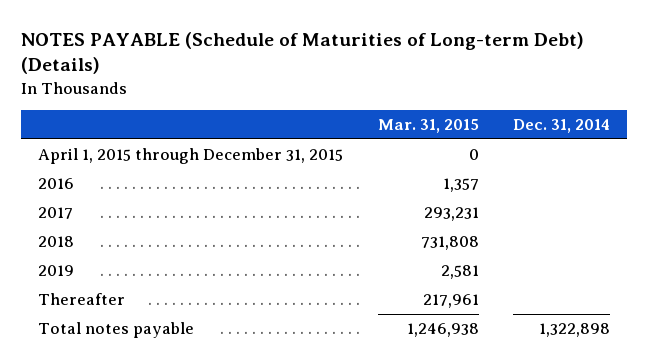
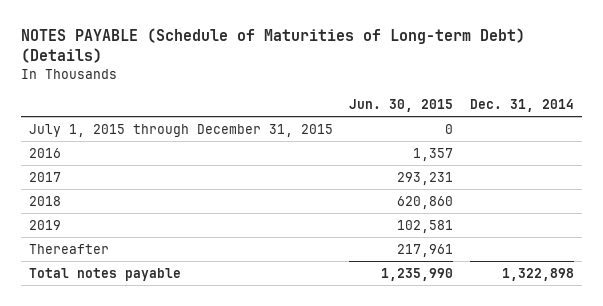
[377,119,479,134] Mar. 31, 2015 -> none
none -> [349,99,454,113] Jun. 30, 2015
[37,148,343,165] April 1, 2015 through December 31, 2015 -> [28,123,333,137] July 1, 2015 through December 31, 2015

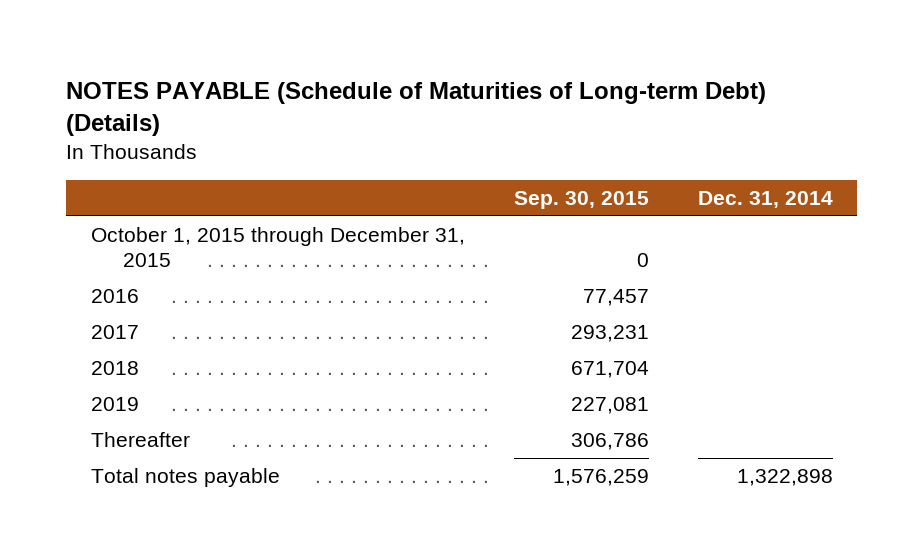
[349,99,454,113] Jun. 30, 2015 -> none
none -> [513,191,649,210] Sep. 30, 2015
[28,123,333,137] July 1, 2015 through December 31, 2015 -> [90,227,465,268] October 1, 2015 through December 31, 2015

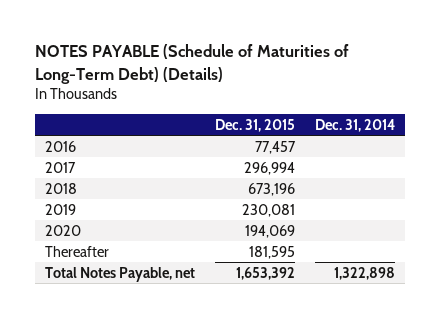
[66,81,767,137] NOTES PAYABLE (Schedule of Maturities of Long-term Debt) (Details) -> [34,44,349,84] NOTES PAYABLE (Schedule of Maturities of Long-Term Debt) (Details)
[513,191,649,210] Sep. 30, 2015 -> none
none -> [214,118,295,132] Dec. 31, 2015
[90,227,465,268] October 1, 2015 through December 31, 2015 -> none
none -> [44,224,81,236] 2020
[90,468,280,488] Total notes payable -> [44,266,195,282] Total Notes Payable, net

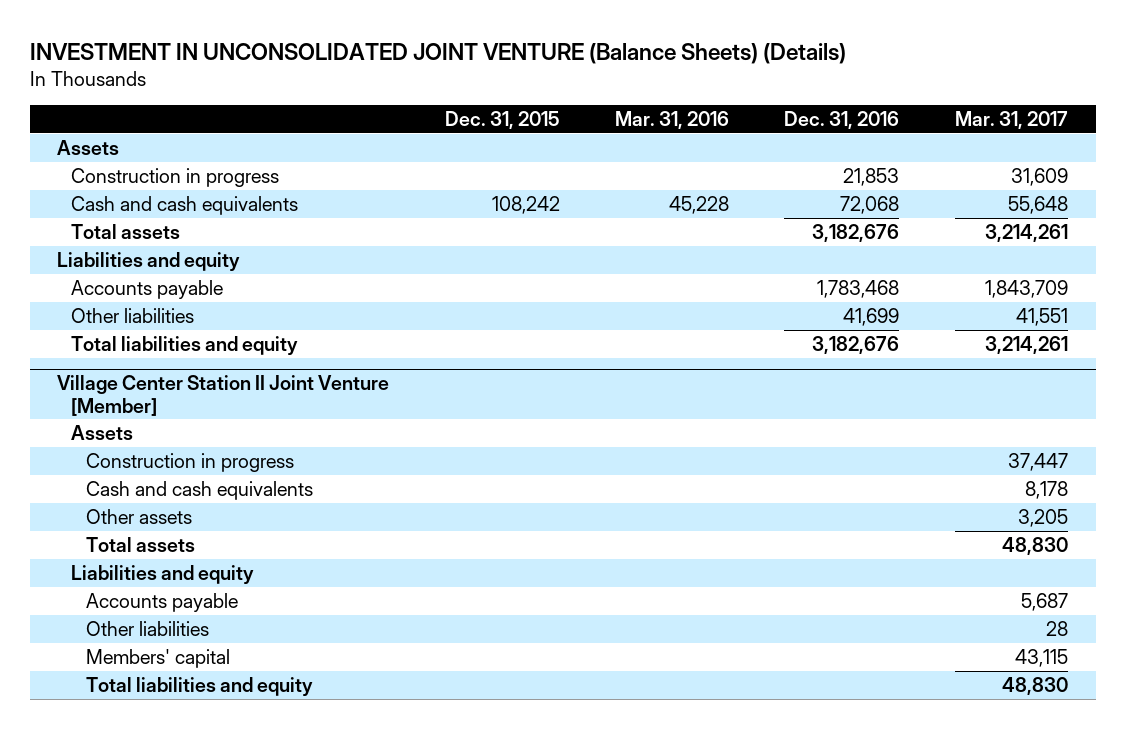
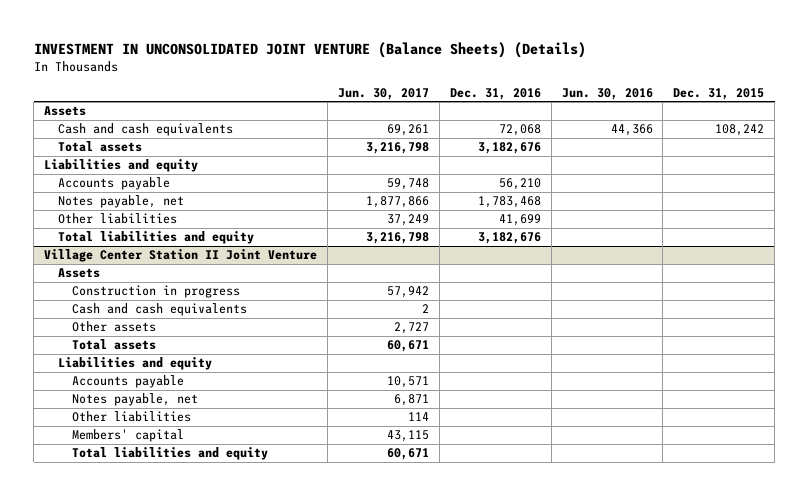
[615,111,730,130] Mar. 31, 2016 -> none
[954,111,1068,130] Mar. 31, 2017 -> none
none -> [338,87,430,100] Jun. 30, 2017
none -> [561,87,653,100] Jun. 30, 2016
[71,167,280,187] Construction in progress -> none
[817,279,900,298] 1,783,468 -> [498,178,541,191] 56,210
none -> [58,195,185,209] Notes payable, net
[57,375,390,416] Village Center Station II Joint Venture [Member] -> [44,249,318,263] Village Center Station II Joint Venture
none -> [72,393,199,407] Notes payable, net

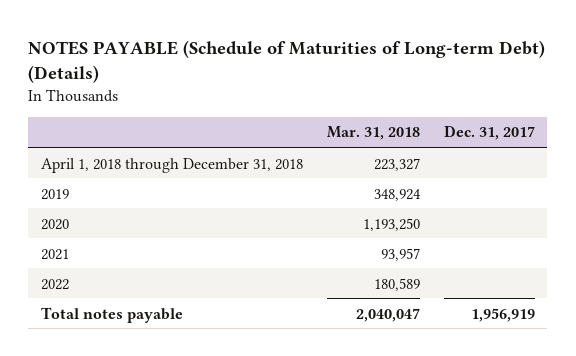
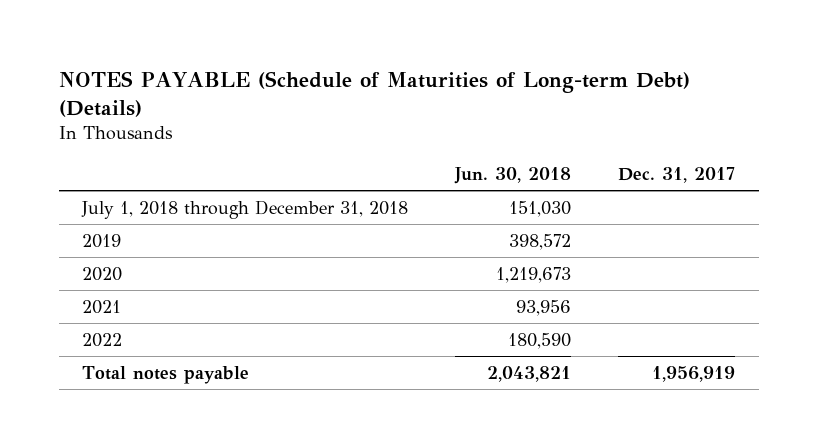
[326,126,420,141] Mar. 31, 2018 -> none
none -> [454,166,572,184] Jun. 30, 2018
[40,157,303,173] April 1, 2018 through December 31, 2018 -> [81,199,409,219] July 1, 2018 through December 31, 2018

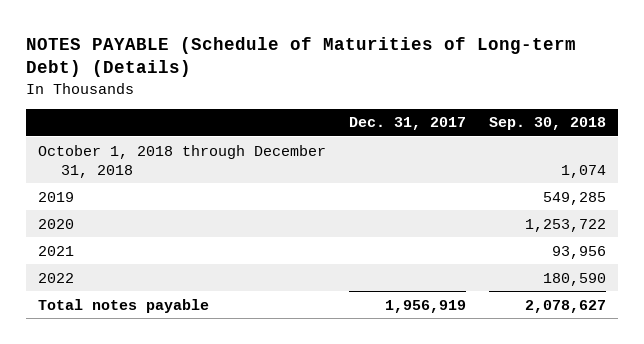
[454,166,572,184] Jun. 30, 2018 -> none
none -> [489,117,607,131] Sep. 30, 2018
[81,199,409,219] July 1, 2018 through December 31, 2018 -> [38,144,327,178] October 1, 2018 through December 31, 2018

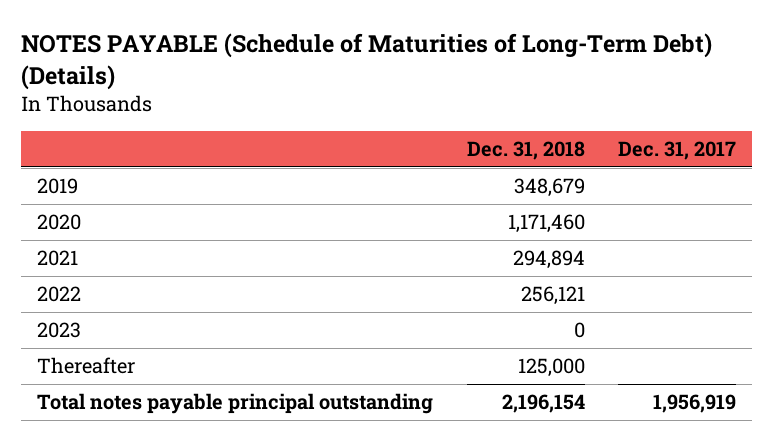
[26,36,577,78] NOTES PAYABLE (Schedule of Maturities of Long-term Debt) (Details) -> [20,33,712,90] NOTES PAYABLE (Schedule of Maturities of Long-Term Debt) (Details)
[489,117,607,131] Sep. 30, 2018 -> none
none -> [466,141,585,161] Dec. 31, 2018
[38,144,327,178] October 1, 2018 through December 31, 2018 -> none
none -> [37,322,82,339] 2023
none -> [37,357,136,375] Thereafter
[38,298,210,313] Total notes payable -> [37,393,434,415] Total notes payable principal outstanding

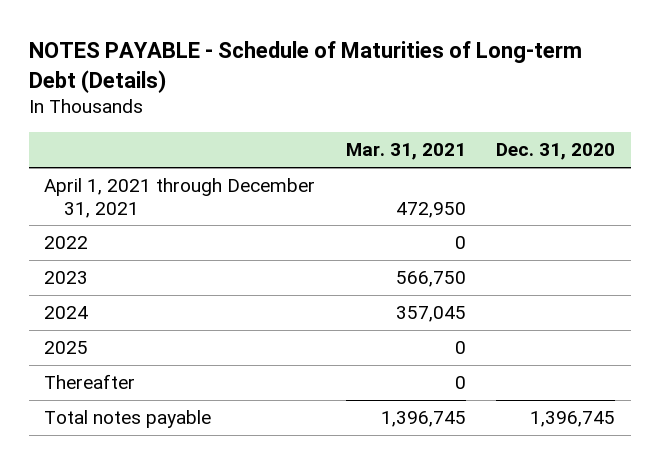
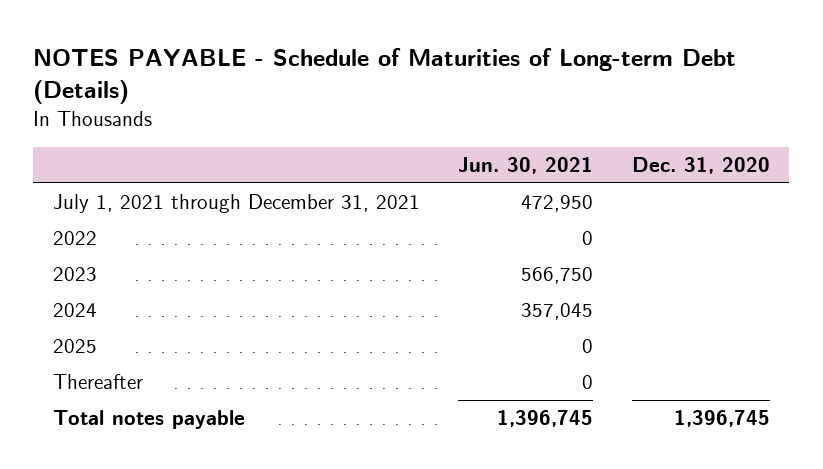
[345,143,466,161] Mar. 31, 2021 -> none
none -> [458,156,594,174] Jun. 30, 2021
[44,178,316,218] April 1, 2021 through December 31, 2021 -> [52,194,420,214] July 1, 2021 through December 31, 2021

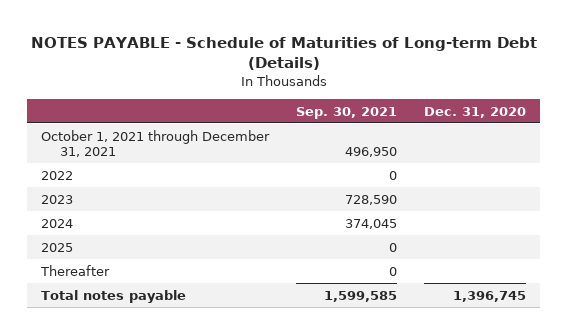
[458,156,594,174] Jun. 30, 2021 -> none
none -> [296,106,398,119] Sep. 30, 2021
[52,194,420,214] July 1, 2021 through December 31, 2021 -> [40,129,270,158] October 1, 2021 through December 31, 2021

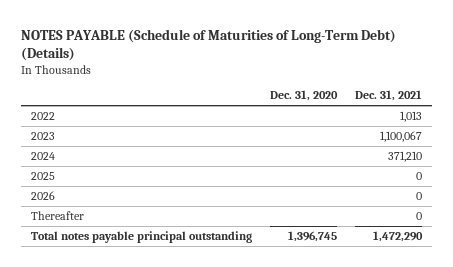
[30,36,537,70] NOTES PAYABLE - Schedule of Maturities of Long-term Debt (Details) -> [21,28,397,61] NOTES PAYABLE (Schedule of Maturities of Long-Term Debt) (Details)
[296,106,398,119] Sep. 30, 2021 -> none
none -> [355,90,423,102] Dec. 31, 2021
[40,129,270,158] October 1, 2021 through December 31, 2021 -> none
none -> [30,190,55,200] 2026
[40,289,186,303] Total notes payable -> [30,230,252,243] Total notes payable principal outstanding

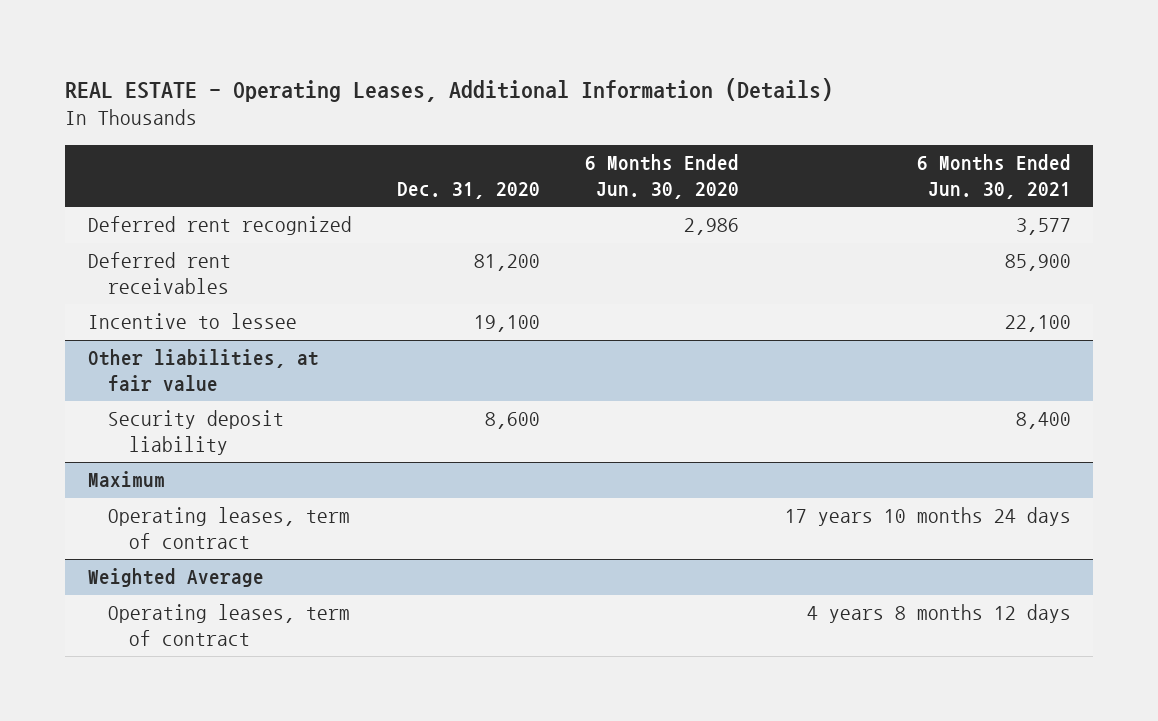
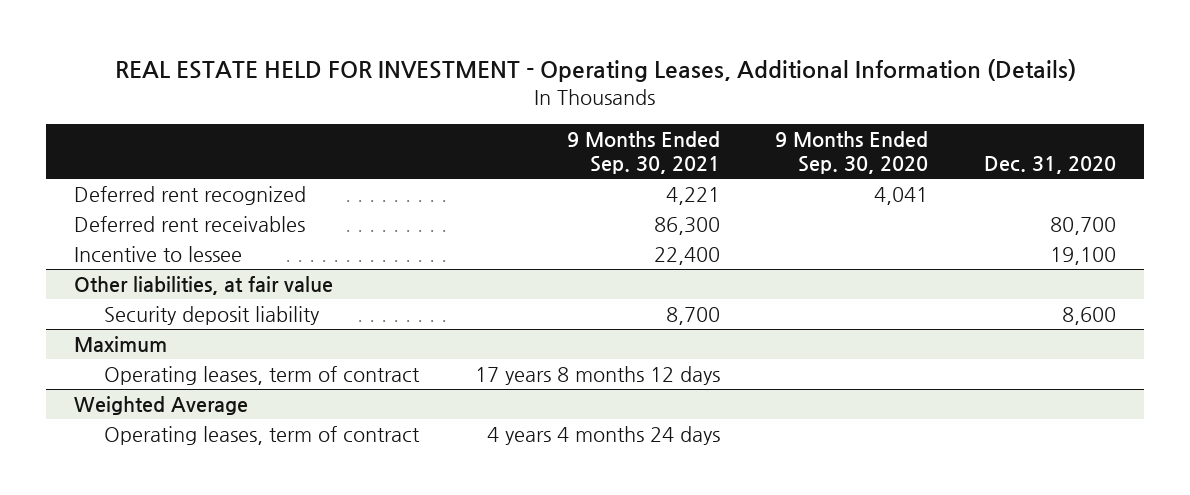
[65,77,834,102] REAL ESTATE - Operating Leases, Additional Information (Details) -> [114,59,1076,83] REAL ESTATE HELD FOR INVESTMENT - Operating Leases, Additional Information (Details)
[585,154,740,199] 6 Months Ended Jun. 30, 2020 -> none
[916,154,1071,199] 6 Months Ended Jun. 30, 2021 -> none
none -> [566,131,720,175] 9 Months Ended Sep. 30, 2021
none -> [775,131,929,175] 9 Months Ended Sep. 30, 2020
[474,254,541,272] 81,200 -> [1050,216,1117,235] 80,700

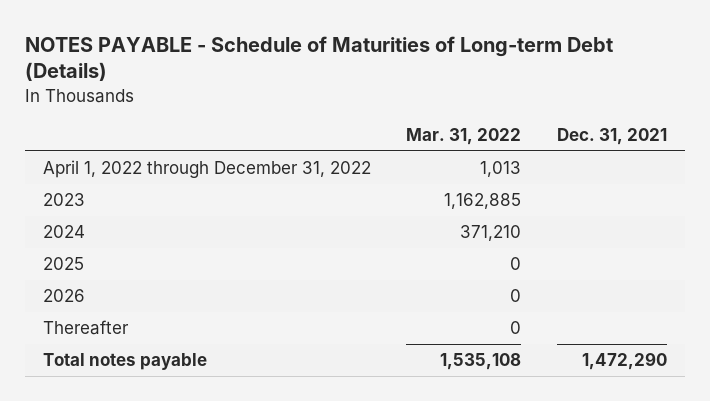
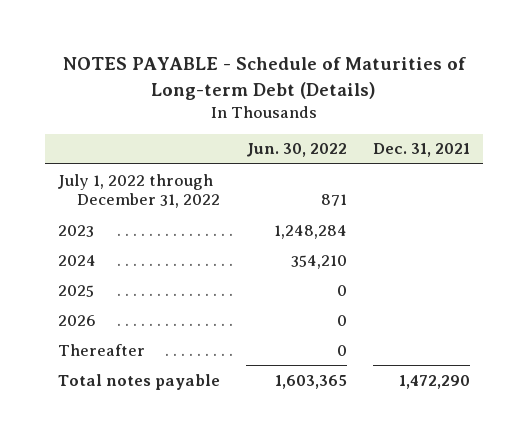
[406,128,522,146] Mar. 31, 2022 -> none
none -> [246,143,348,158] Jun. 30, 2022
[42,160,371,179] April 1, 2022 through December 31, 2022 -> [58,173,221,209] July 1, 2022 through December 31, 2022

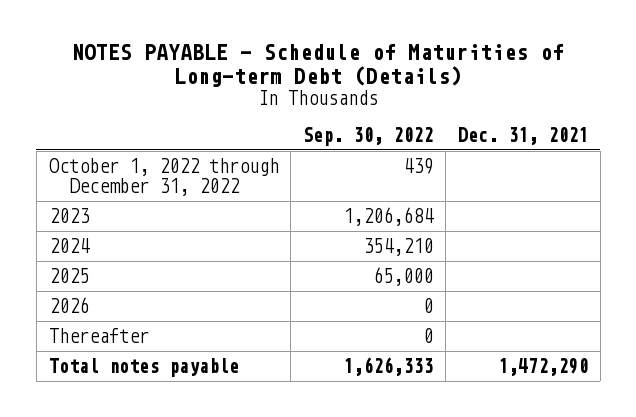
[246,143,348,158] Jun. 30, 2022 -> none
none -> [303,127,434,147] Sep. 30, 2022
[58,173,221,209] July 1, 2022 through December 31, 2022 -> [48,158,279,196] October 1, 2022 through December 31, 2022

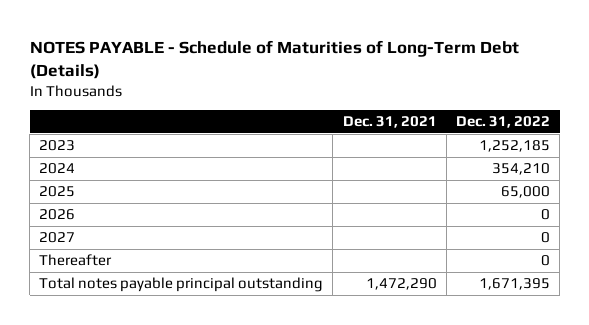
[72,44,565,87] NOTES PAYABLE - Schedule of Maturities of Long-term Debt (Details) -> [29,39,519,79] NOTES PAYABLE - Schedule of Maturities of Long-Term Debt (Details)
[303,127,434,147] Sep. 30, 2022 -> none
none -> [455,116,550,129] Dec. 31, 2022
[48,158,279,196] October 1, 2022 through December 31, 2022 -> none
none -> [39,232,76,244] 2027
[48,358,239,378] Total notes payable -> [39,277,324,293] Total notes payable principal outstanding

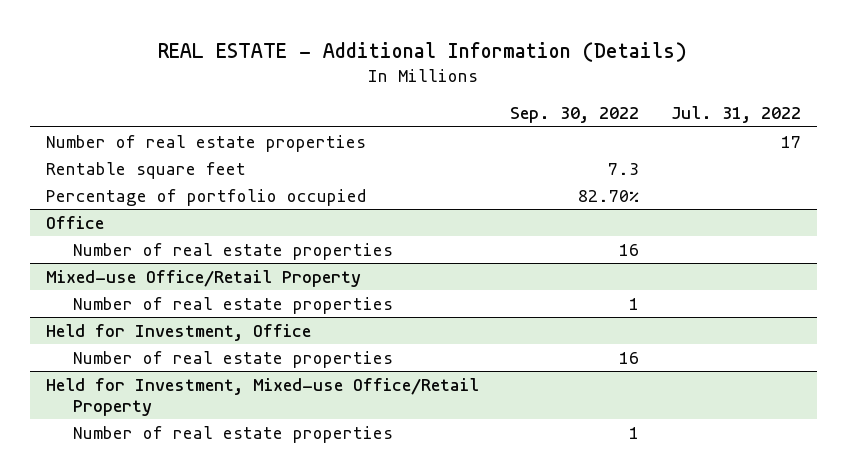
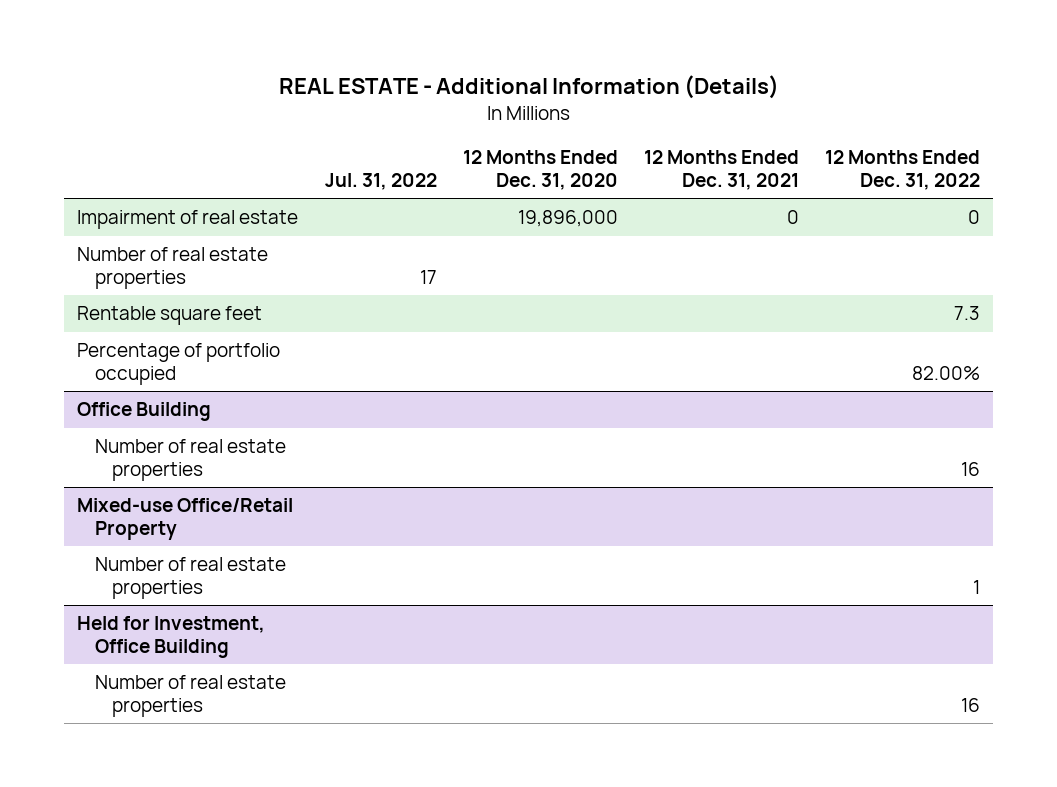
[510,107,640,124] Sep. 30, 2022 -> none
none -> [462,150,618,190] 12 Months Ended Dec. 31, 2020
none -> [643,150,799,190] 12 Months Ended Dec. 31, 2021
none -> [824,150,980,190] 12 Months Ended Dec. 31, 2022
none -> [77,210,299,230] Impairment of real estate
[45,215,104,229] Office -> [77,402,212,422] Office Building
[45,323,311,341] Held for Investment, Office -> [77,616,266,658] Held for Investment, Office Building
[45,377,479,416] Held for Investment, Mixed-use Office/Retail Property -> none
[73,425,394,443] Number of real estate properties -> none

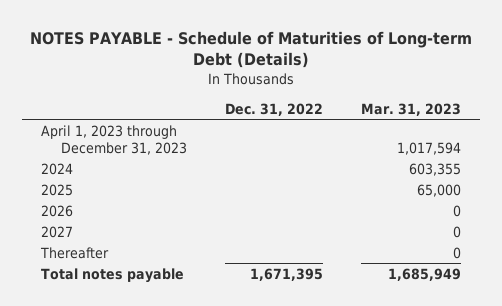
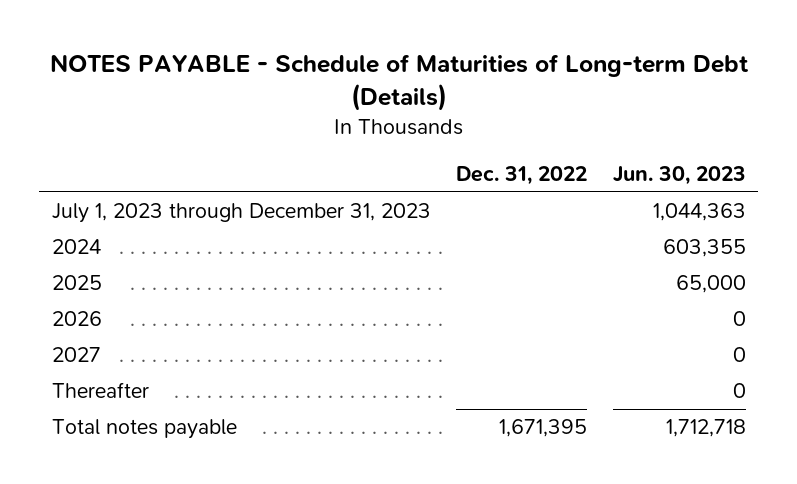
[360,102,461,116] Mar. 31, 2023 -> none
none -> [612,165,746,185] Jun. 30, 2023
[41,124,187,155] April 1, 2023 through December 31, 2023 -> [51,203,431,224] July 1, 2023 through December 31, 2023

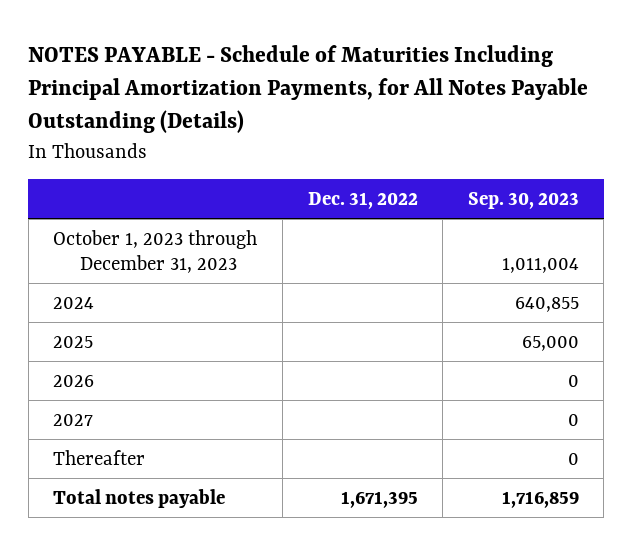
[49,54,749,112] NOTES PAYABLE - Schedule of Maturities of Long-term Debt (Details) -> [28,44,589,134] NOTES PAYABLE - Schedule of Maturities Including Principal Amortization Payments, for All Notes Payable Outstanding (Details)
[612,165,746,185] Jun. 30, 2023 -> none
none -> [467,191,579,209] Sep. 30, 2023
[51,203,431,224] July 1, 2023 through December 31, 2023 -> [53,229,258,273] October 1, 2023 through December 31, 2023

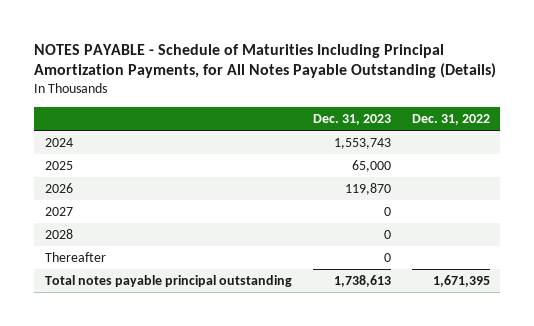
[467,191,579,209] Sep. 30, 2023 -> none
none -> [312,113,391,125] Dec. 31, 2023
[53,229,258,273] October 1, 2023 through December 31, 2023 -> none
none -> [44,229,73,240] 2028
[53,488,226,508] Total notes payable -> [44,275,292,288] Total notes payable principal outstanding

